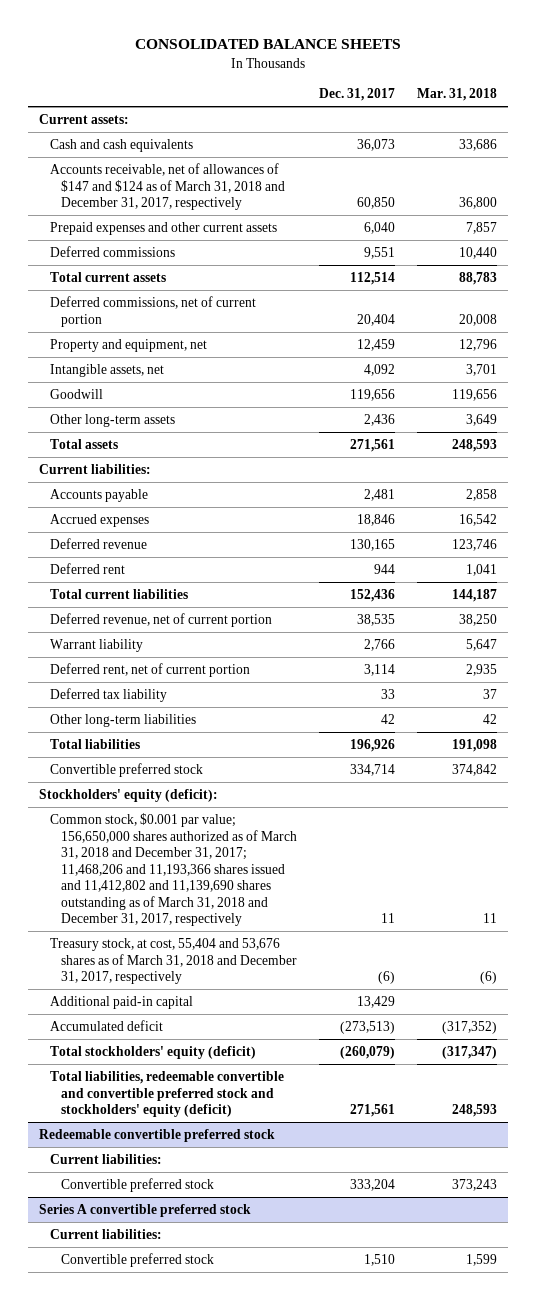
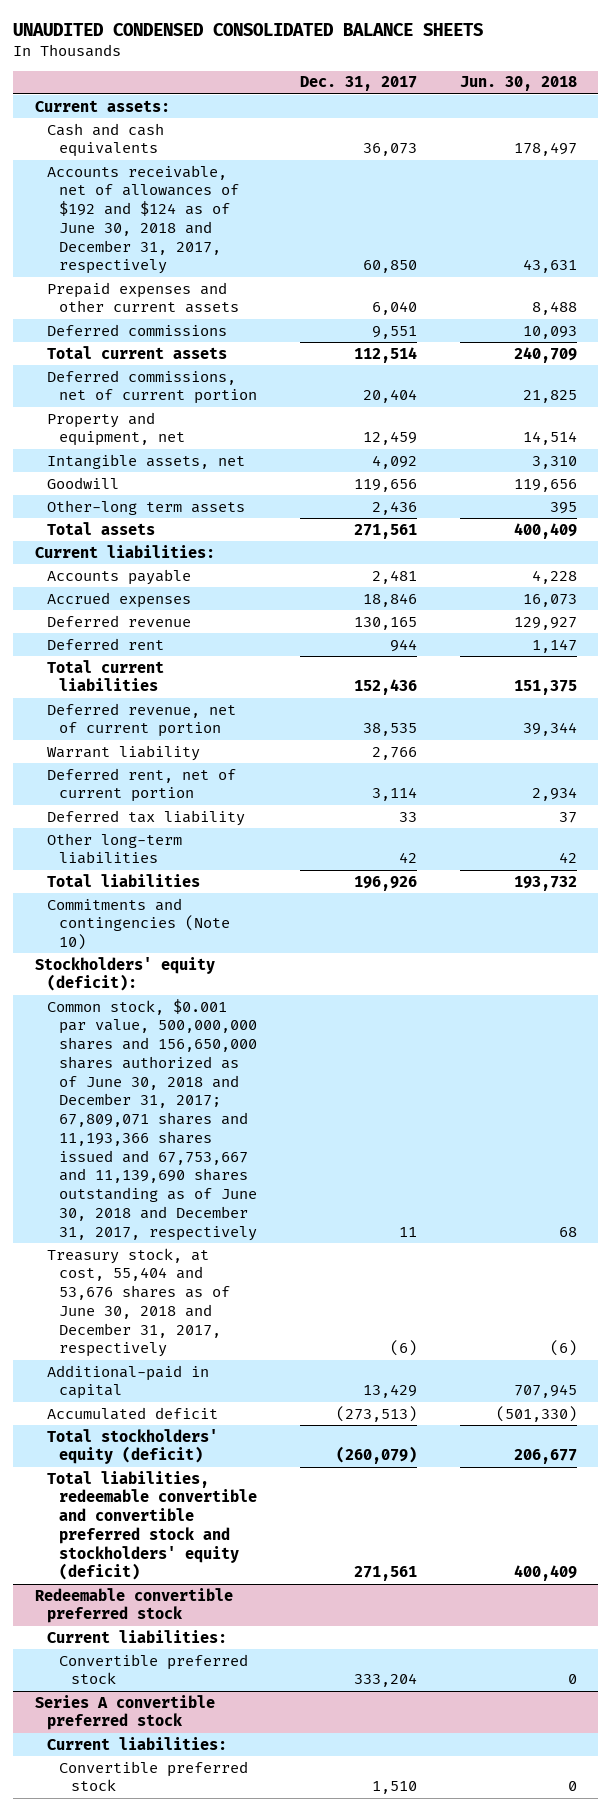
[135,39,402,50] CONSOLIDATED BALANCE SHEETS -> [13,23,484,37] UNAUDITED CONDENSED CONSOLIDATED BALANCE SHEETS
[417,88,498,102] Mar. 31, 2018 -> none
none -> [459,76,577,92] Jun. 30, 2018
[49,163,285,211] Accounts receivable, net of allowances of $147 and $124 as of March 31, 2018 and December 31, 2017, respectively -> [46,164,239,275] Accounts receivable, net of allowances of $192 and $124 as of June 30, 2018 and December 31, 2017, respectively
[49,414,175,428] Other long-term assets -> [46,499,245,515] Other-long term assets
[49,763,203,778] Convertible preferred stock -> none
none -> [46,897,230,951] Commitments and contingencies (Note 10)
[49,813,297,927] Common stock, $0.001 par value; 156,650,000 shares authorized as of March 31, 2018 and December 31, 2017; 11,468,206 and 11,193,366 shares issued and 11,412,802 and 11,139,690 shares outstanding as of March 31, 2018 and December 31, 2017, respectively -> [46,998,257,1241] Common stock, $0.001 par value, 500,000,000 shares and 156,650,000 shares authorized as of June 30, 2018 and December 31, 2017; 67,809,071 shares and 11,193,366 shares issued and 67,753,667 and 11,139,690 shares outstanding as of June 30, 2018 and December 31, 2017, respectively
[49,938,297,985] Treasury stock, at cost, 55,404 and 53,676 shares as of March 31, 2018 and December 31, 2017, respectively -> [46,1247,230,1358] Treasury stock, at cost, 55,404 and 53,676 shares as of June 30, 2018 and December 31, 2017, respectively
[49,996,193,1010] Additional paid-in capital -> [46,1364,209,1400] Additional-paid in capital

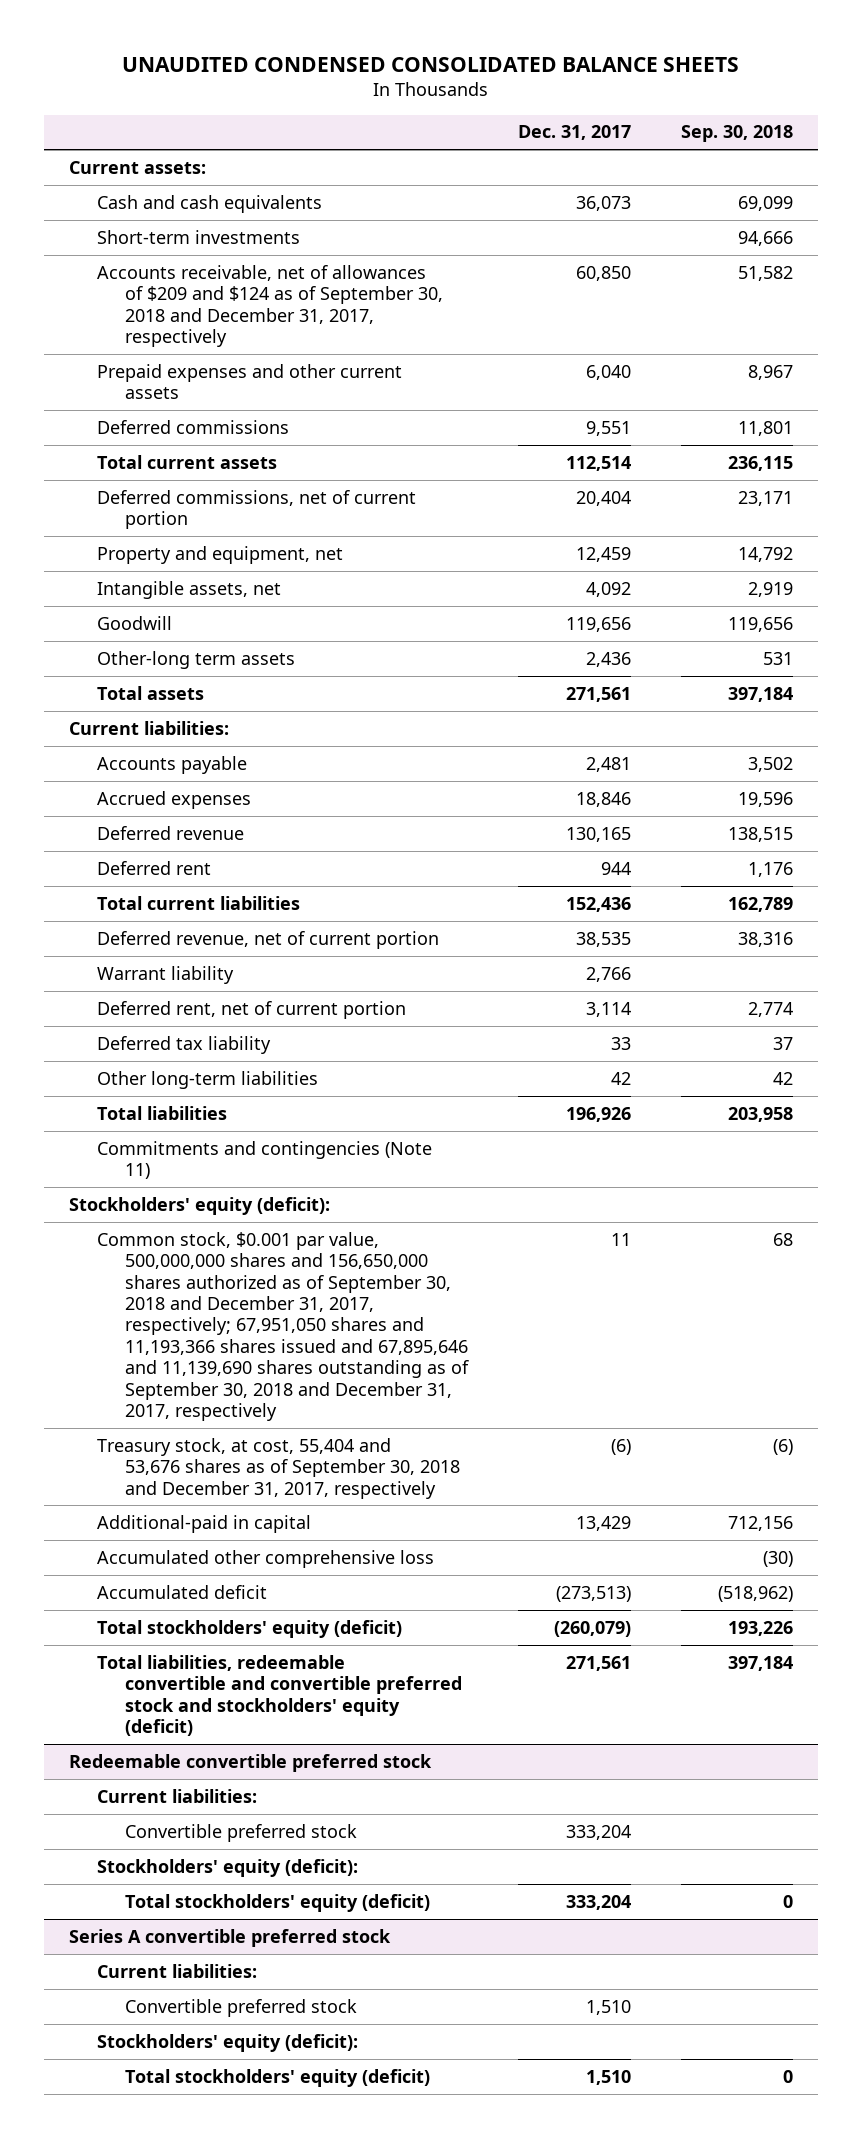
[459,76,577,92] Jun. 30, 2018 -> none
none -> [680,125,793,143] Sep. 30, 2018
none -> [96,229,300,244] Short-term investments
[46,164,239,275] Accounts receivable, net of allowances of $192 and $124 as of June 30, 2018 and December 31, 2017, respectively -> [96,264,443,348] Accounts receivable, net of allowances of $209 and $124 as of September 30, 2018 and December 31, 2017, respectively
[46,897,230,951] Commitments and contingencies (Note 10) -> [96,1140,432,1180] Commitments and contingencies (Note 11)
[46,998,257,1241] Common stock, $0.001 par value, 500,000,000 shares and 156,650,000 shares authorized as of June 30, 2018 and December 31, 2017; 67,809,071 shares and 11,193,366 shares issued and 67,753,667 and 11,139,690 shares outstanding as of June 30, 2018 and December 31, 2017, respectively -> [96,1231,469,1422] Common stock, $0.001 par value, 500,000,000 shares and 156,650,000 shares authorized as of September 30, 2018 and December 31, 2017, respectively; 67,951,050 shares and 11,193,366 shares issued and 67,895,646 and 11,139,690 shares outstanding as of September 30, 2018 and December 31, 2017, respectively
[46,1247,230,1358] Treasury stock, at cost, 55,404 and 53,676 shares as of June 30, 2018 and December 31, 2017, respectively -> [96,1437,460,1499] Treasury stock, at cost, 55,404 and 53,676 shares as of September 30, 2018 and December 31, 2017, respectively
none -> [96,1549,434,1568] Accumulated other comprehensive loss
none -> [96,1858,358,1877] Stockholders' equity (deficit):
none -> [124,1893,430,1912] Total stockholders' equity (deficit)
none -> [96,2033,358,2052] Stockholders' equity (deficit):
none -> [124,2068,430,2087] Total stockholders' equity (deficit)

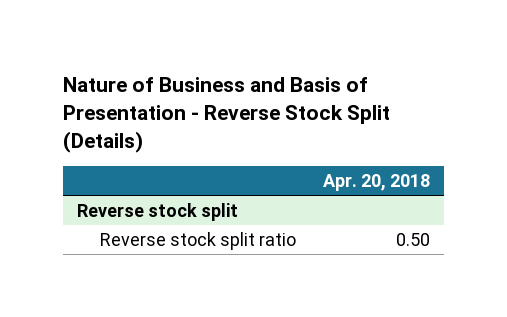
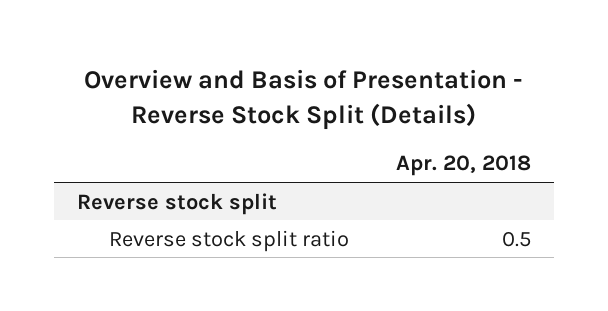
[63,76,391,153] Nature of Business and Basis of Presentation - Reverse Stock Split (Details) -> [84,69,524,130] Overview and Basis of Presentation - Reverse Stock Split (Details)
[396,232,431,246] 0.50 -> [501,230,531,247] 0.5

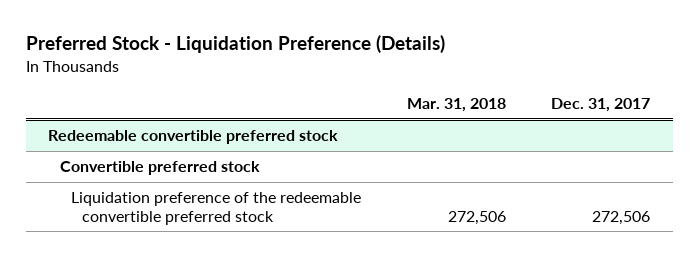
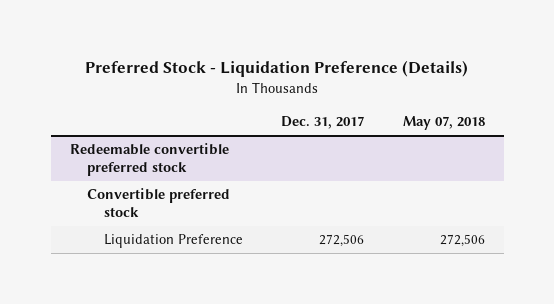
[406,97,506,112] Mar. 31, 2018 -> none
none -> [402,116,485,131] May 07, 2018
[71,192,362,225] Liquidation preference of the redeemable convertible preferred stock -> [104,234,244,249] Liquidation Preference

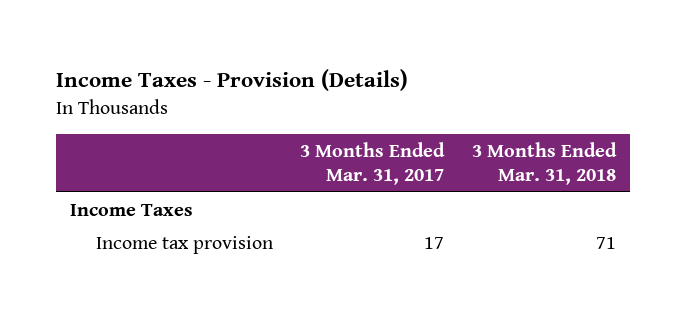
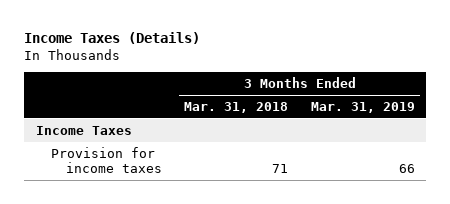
[56,69,409,92] Income Taxes - Provision (Details) -> [24,32,201,45] Income Taxes (Details)
[300,142,446,186] 3 Months Ended Mar. 31, 2017 -> none
none -> [310,102,415,114] Mar. 31, 2019
[95,235,273,254] Income tax provision -> [50,146,162,173] Provision for income taxes

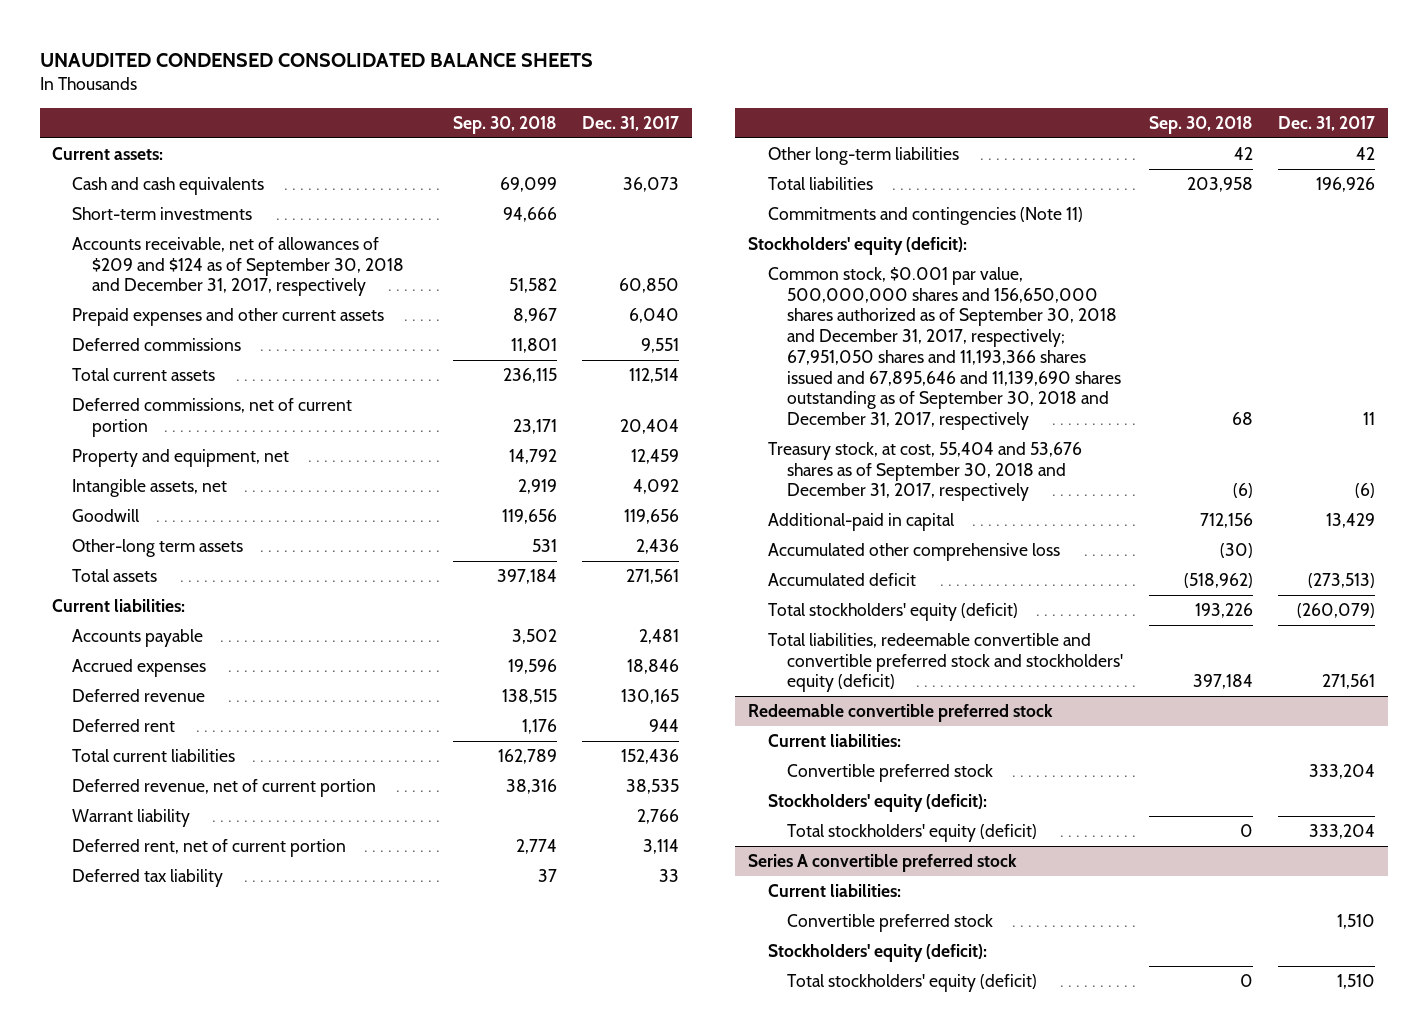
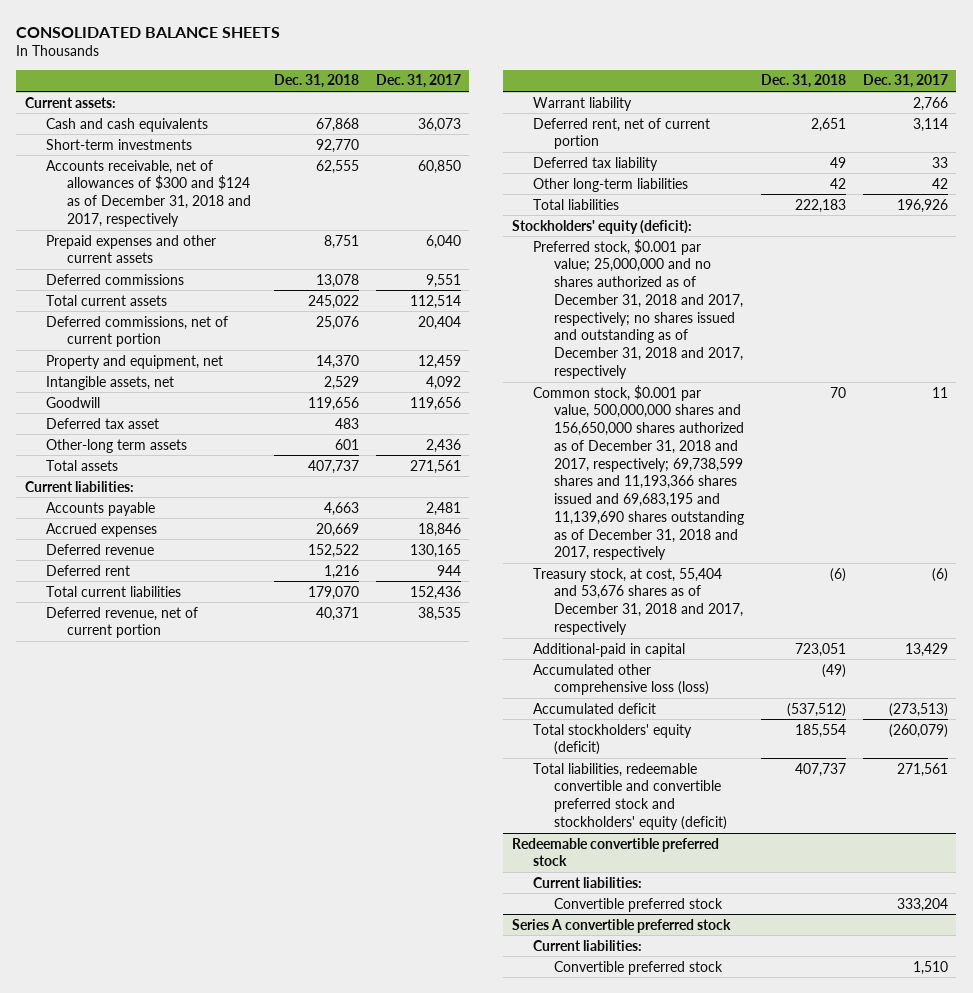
[39,52,593,67] UNAUDITED CONDENSED CONSOLIDATED BALANCE SHEETS -> [16,26,281,38] CONSOLIDATED BALANCE SHEETS
[452,115,557,134] Sep. 30, 2018 -> none
none -> [273,74,359,89] Dec. 31, 2018
[71,237,404,297] Accounts receivable, net of allowances of $209 and $124 as of September 30, 2018 and December 31, 2017, respectively -> [45,159,251,227] Accounts receivable, net of allowances of $300 and $124 as of December 31, 2018 and 2017, respectively
none -> [45,417,159,429] Deferred tax asset
[767,207,1083,226] Commitments and contingencies (Note 11) -> none
none -> [532,238,743,379] Preferred stock, $0.001 par value; 25,000,000 and no shares authorized as of December 31, 2018 and 2017, respectively; no shares issued and outstanding as of December 31, 2018 and 2017, respectively
[767,267,1122,430] Common stock, $0.001 par value, 500,000,000 shares and 156,650,000 shares authorized as of September 30, 2018 and December 31, 2017, respectively; 67,951,050 shares and 11,193,366 shares issued and 67,895,646 and 11,139,690 shares outstanding as of September 30, 2018 and December 31, 2017, respectively -> [532,384,744,561] Common stock, $0.001 par value, 500,000,000 shares and 156,650,000 shares authorized as of December 31, 2018 and 2017, respectively; 69,738,599 shares and 11,193,366 shares issued and 69,683,195 and 11,139,690 shares outstanding as of December 31, 2018 and 2017, respectively
[767,442,1082,502] Treasury stock, at cost, 55,404 and 53,676 shares as of September 30, 2018 and December 31, 2017, respectively -> [532,567,743,635] Treasury stock, at cost, 55,404 and 53,676 shares as of December 31, 2018 and 2017, respectively
[767,543,1060,562] Accumulated other comprehensive loss -> [532,663,709,696] Accumulated other comprehensive loss (loss)
[767,794,987,813] Stockholders' equity (deficit): -> none
[787,824,1038,843] Total stockholders' equity (deficit) -> none
[767,944,987,963] Stockholders' equity (deficit): -> none
[787,974,1038,993] Total stockholders' equity (deficit) -> none

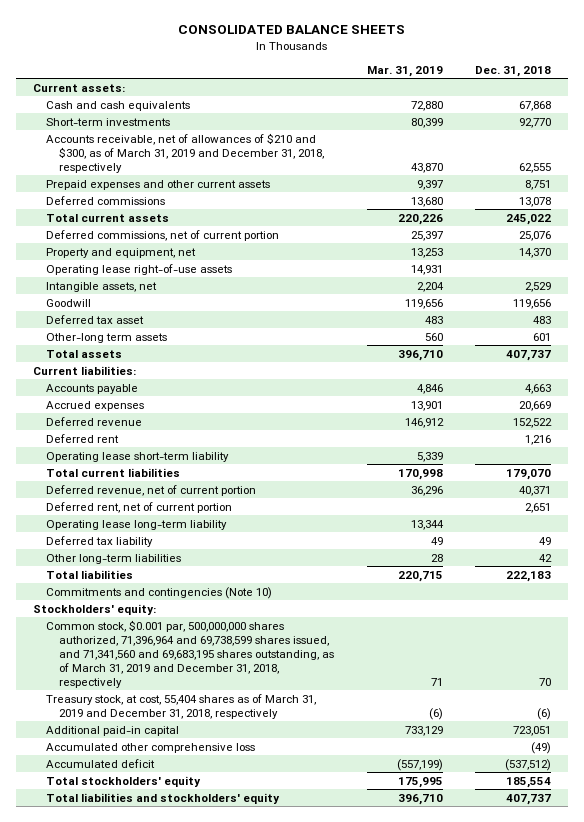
[375,74,461,89] Dec. 31, 2017 -> none
none -> [366,66,443,78] Mar. 31, 2019
[45,159,251,227] Accounts receivable, net of allowances of $300 and $124 as of December 31, 2018 and 2017, respectively -> [45,132,325,173] Accounts receivable, net of allowances of $210 and $300, as of March 31, 2019 and December 31, 2018, respectively
none -> [45,263,232,275] Operating lease right-of-use assets
none -> [45,451,229,462] Operating lease short-term liability
[532,96,632,111] Warrant liability -> none
none -> [45,519,227,530] Operating lease long-term liability
[532,238,743,379] Preferred stock, $0.001 par value; 25,000,000 and no shares authorized as of December 31, 2018 and 2017, respectively; no shares issued and outstanding as of December 31, 2018 and 2017, respectively -> none
none -> [45,586,272,599] Commitments and contingencies (Note 10)
[511,219,692,234] Stockholders' equity (deficit): -> [32,603,156,615] Stockholders' equity:
[532,384,744,561] Common stock, $0.001 par value, 500,000,000 shares and 156,650,000 shares authorized as of December 31, 2018 and 2017, respectively; 69,738,599 shares and 11,193,366 shares issued and 69,683,195 and 11,139,690 shares outstanding as of December 31, 2018 and 2017, respectively -> [45,619,335,688] Common stock, $0.001 par, 500,000,000 shares authorized, 71,396,964 and 69,738,599 shares issued, and 71,341,560 and 69,683,195 shares outstanding, as of March 31, 2019 and December 31, 2018, respectively
[532,567,743,635] Treasury stock, at cost, 55,404 and 53,676 shares as of December 31, 2018 and 2017, respectively -> [45,693,316,719] Treasury stock, at cost, 55,404 shares as of March 31, 2019 and December 31, 2018, respectively
[532,642,685,657] Additional-paid in capital -> [45,725,179,736] Additional paid-in capital
[532,663,709,696] Accumulated other comprehensive loss (loss) -> [45,742,255,753] Accumulated other comprehensive loss
[511,837,719,867] Redeemable convertible preferred stock -> none
[532,876,642,888] Current liabilities: -> none
[553,897,723,912] Convertible preferred stock -> none
[511,918,731,933] Series A convertible preferred stock -> none
[532,939,642,951] Current liabilities: -> none
[553,960,723,975] Convertible preferred stock -> none
[532,723,692,756] Total stockholders' equity (deficit) -> [45,775,201,787] Total stockholders' equity
[532,762,727,830] Total liabilities, redeemable convertible and convertible preferred stock and stockholders' equity (deficit) -> [45,792,280,804] Total liabilities and stockholders' equity

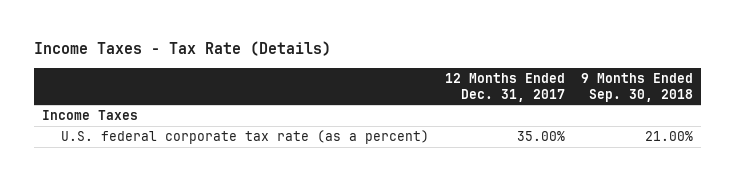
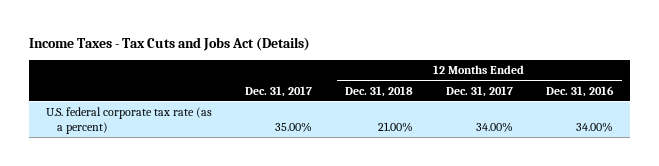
[33,41,331,57] Income Taxes - Tax Rate (Details) -> [28,36,310,51] Income Taxes - Tax Cuts and Jobs Act (Details)
[580,72,693,102] 9 Months Ended Sep. 30, 2018 -> none
none -> [244,85,312,97] Dec. 31, 2017
none -> [345,85,414,97] Dec. 31, 2018
none -> [546,85,615,97] Dec. 31, 2016
[41,110,138,121] Income Taxes -> none
[517,131,566,142] 35.00% -> [476,122,514,133] 34.00%

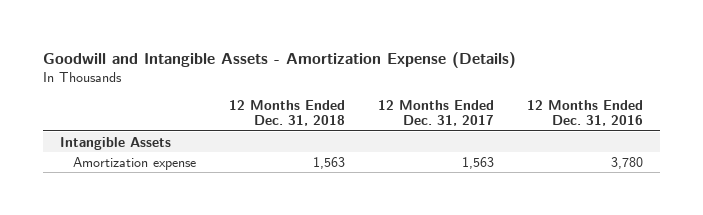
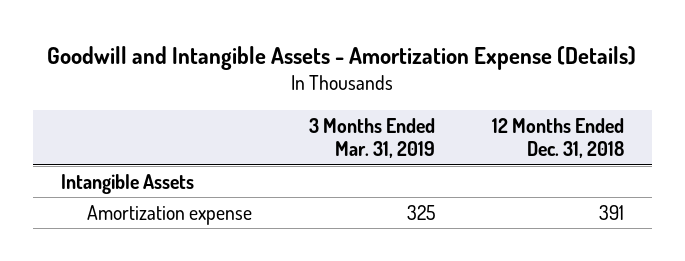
[377,100,494,127] 12 Months Ended Dec. 31, 2017 -> none
[527,100,644,127] 12 Months Ended Dec. 31, 2016 -> none
none -> [308,117,435,158] 3 Months Ended Mar. 31, 2019
[312,156,345,169] 1,563 -> [598,204,624,220] 391

